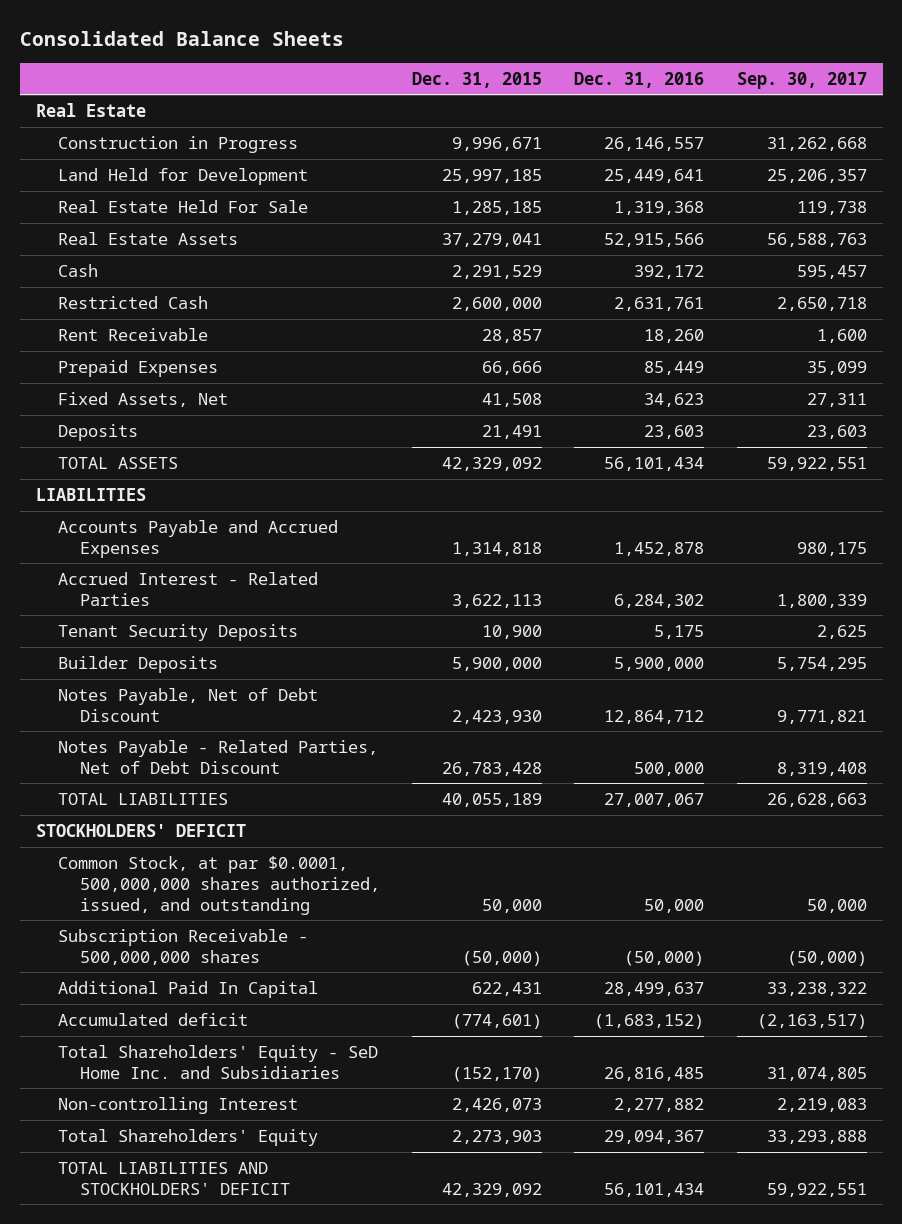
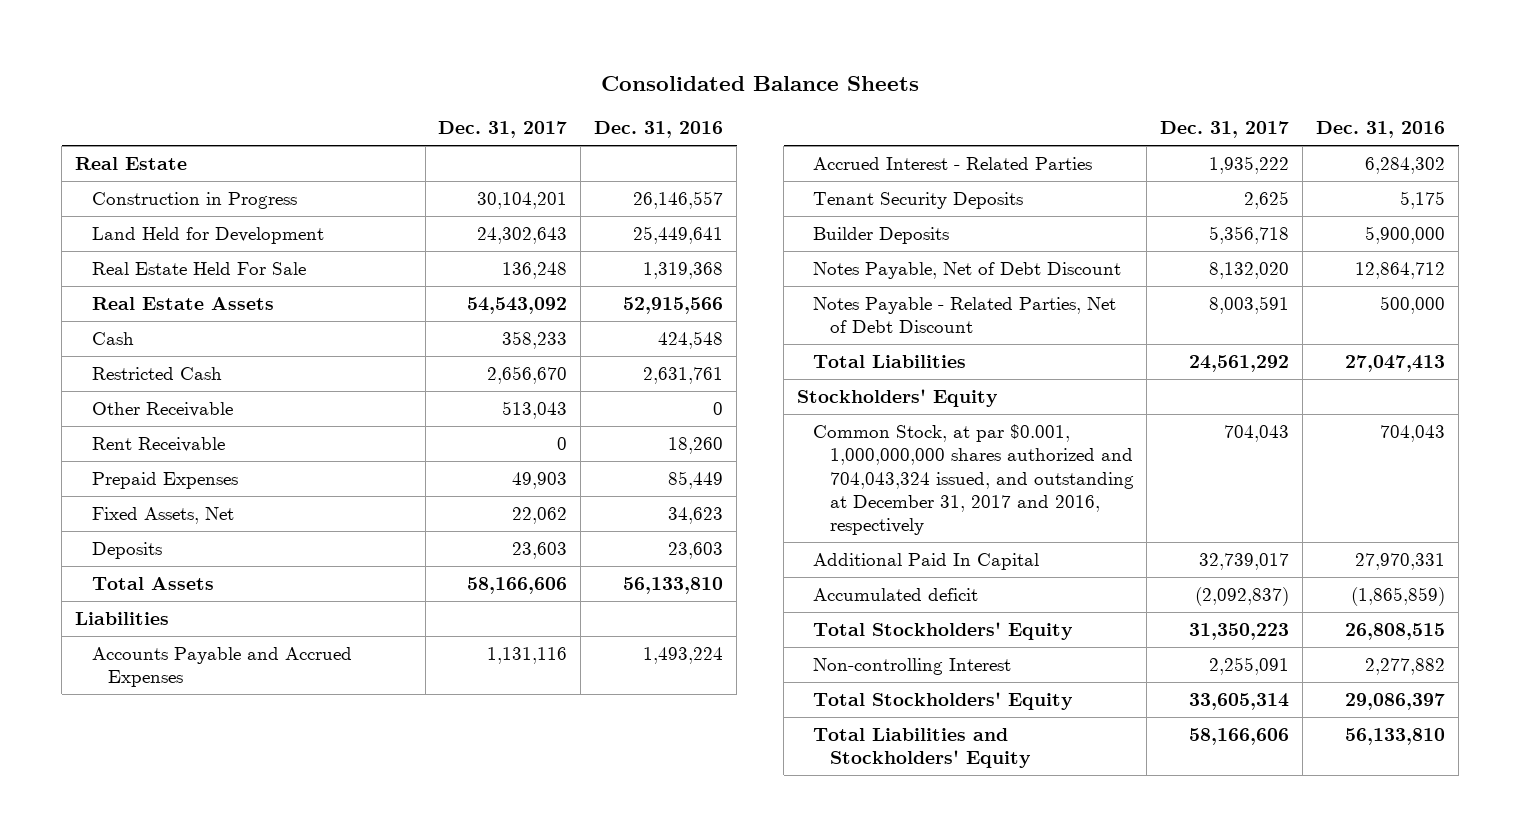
[411,71,542,88] Dec. 31, 2015 -> none
[736,71,867,89] Sep. 30, 2017 -> none
none -> [438,121,568,139] Dec. 31, 2017
[634,264,705,279] 392,172 -> [658,331,724,350] 424,548
none -> [91,402,233,418] Other Receivable
[57,456,178,469] TOTAL ASSETS -> [91,577,214,591] Total Assets
[604,456,705,471] 56,101,434 -> [623,577,724,595] 56,133,810
[35,487,146,501] LIABILITIES -> [75,612,170,626] Liabilities
[614,541,705,556] 1,452,878 -> [643,647,724,665] 1,493,224
[57,928,308,965] Subscription Receivable - 500,000,000 shares -> none
[57,792,228,805] TOTAL LIABILITIES -> [813,355,967,369] Total Liabilities
[604,792,705,807] 27,007,067 -> [1345,355,1446,373] 27,047,413
[35,823,246,837] STOCKHOLDERS' DEFICIT -> [797,389,999,408] Stockholders' Equity
[57,855,380,915] Common Stock, at par $0.0001, 500,000,000 shares authorized, issued, and outstanding -> [813,424,1134,536] Common Stock, at par $0.001, 1,000,000,000 shares authorized and 704,043,324 issued, and outstanding at December 31, 2017 and 2016, respectively
[644,898,705,913] 50,000 -> [1380,425,1446,443] 704,043
[604,981,705,996] 28,499,637 -> [1355,553,1446,571] 27,970,331
[594,1013,705,1029] (1,683,152) -> [1351,587,1446,607] (1,865,859)
[57,1044,378,1079] Total Shareholders' Equity - SeD Home Inc. and Subsidiaries -> [813,622,1074,641] Total Stockholders' Equity
[604,1066,705,1081] 26,816,485 -> [1345,623,1446,641] 26,808,515
[57,1128,318,1146] Total Shareholders' Equity -> [813,692,1074,711] Total Stockholders' Equity
[604,1129,705,1144] 29,094,367 -> [1345,693,1446,711] 29,086,397
[57,1161,290,1195] TOTAL LIABILITIES AND STOCKHOLDERS' DEFICIT -> [813,728,1031,769] Total Liabilities and Stockholders' Equity
[604,1182,705,1197] 56,101,434 -> [1345,728,1446,746] 56,133,810

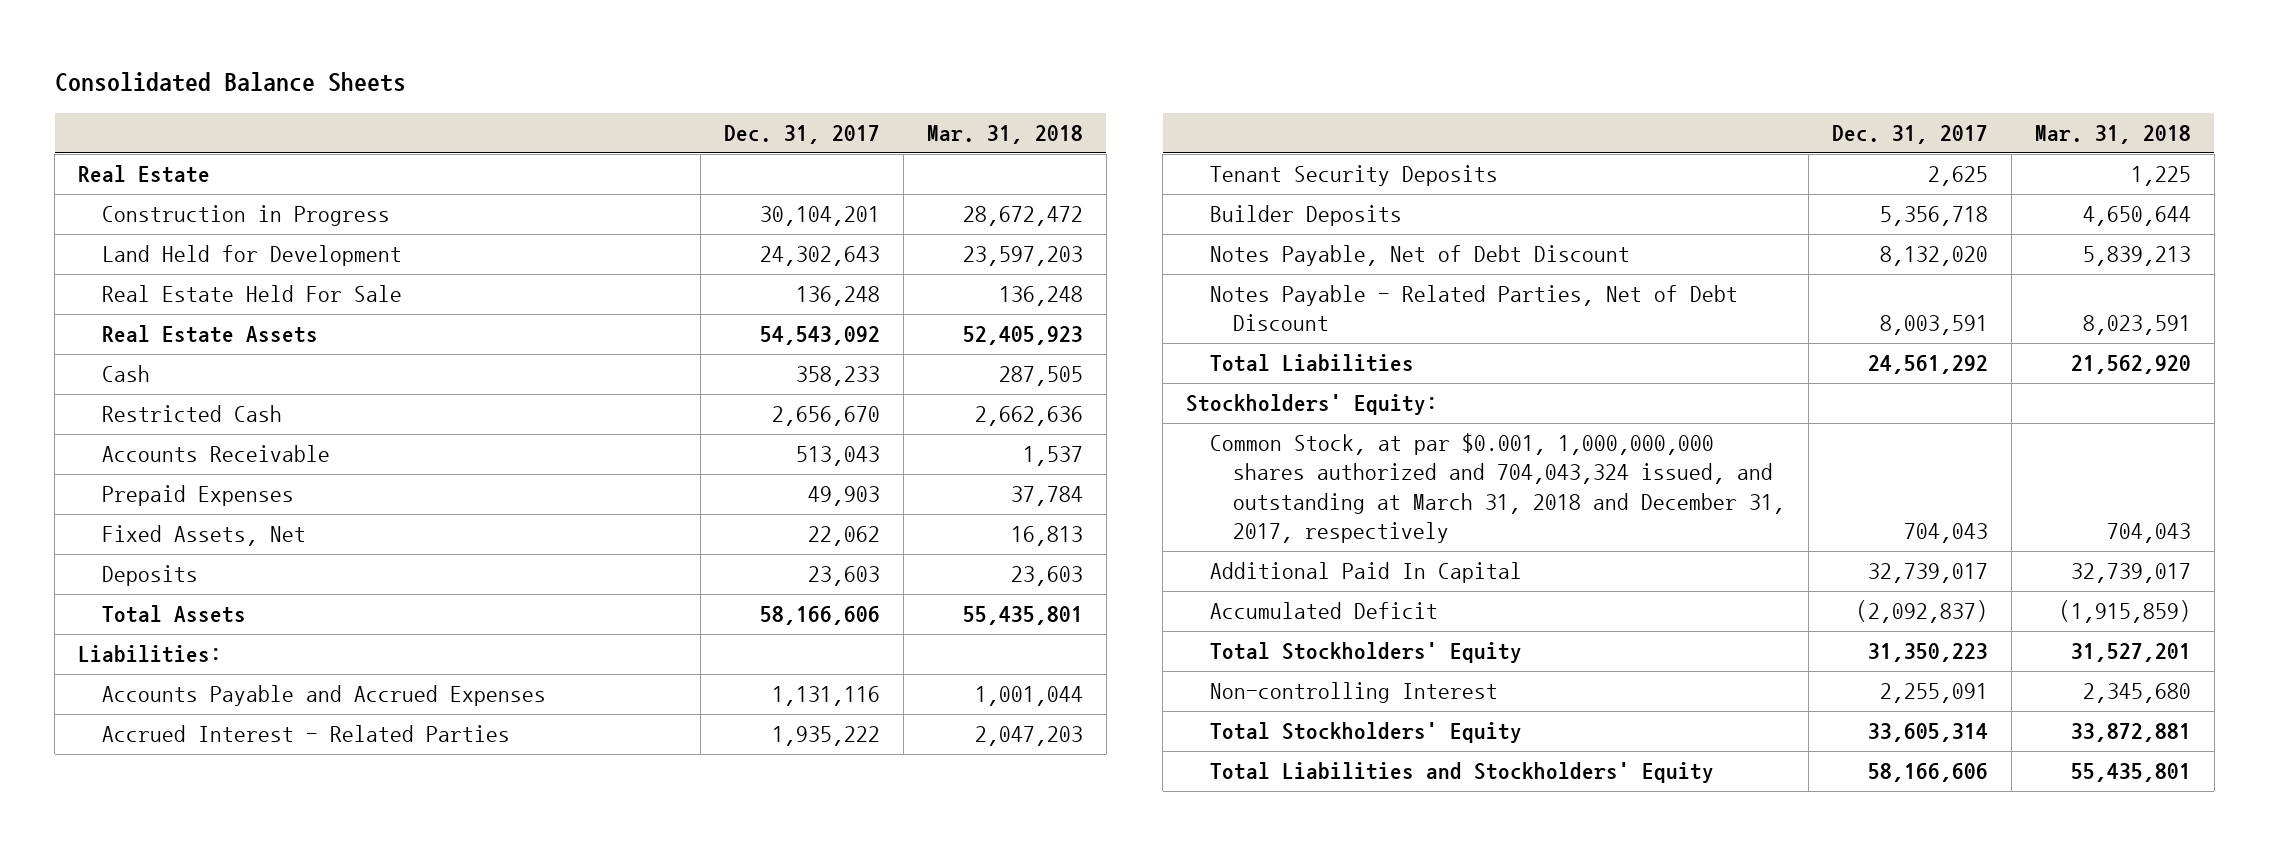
[594,121,724,139] Dec. 31, 2016 -> none
none -> [926,125,1083,145] Mar. 31, 2018
[91,437,225,453] Rent Receivable -> none
[91,402,233,418] Other Receivable -> [101,445,330,463] Accounts Receivable
[75,612,170,626] Liabilities -> [78,645,223,664] Liabilities:
[797,389,999,408] Stockholders' Equity -> [1186,394,1439,416] Stockholders' Equity:
[813,424,1134,536] Common Stock, at par $0.001, 1,000,000,000 shares authorized and 704,043,324 issued, and outstanding at December 31, 2017 and 2016, respectively -> [1209,433,1786,543] Common Stock, at par $0.001, 1,000,000,000 shares authorized and 704,043,324 issued, and outstanding at March 31, 2018 and December 31, 2017, respectively
[813,588,979,602] Accumulated deficit -> [1209,602,1438,620] Accumulated Deficit

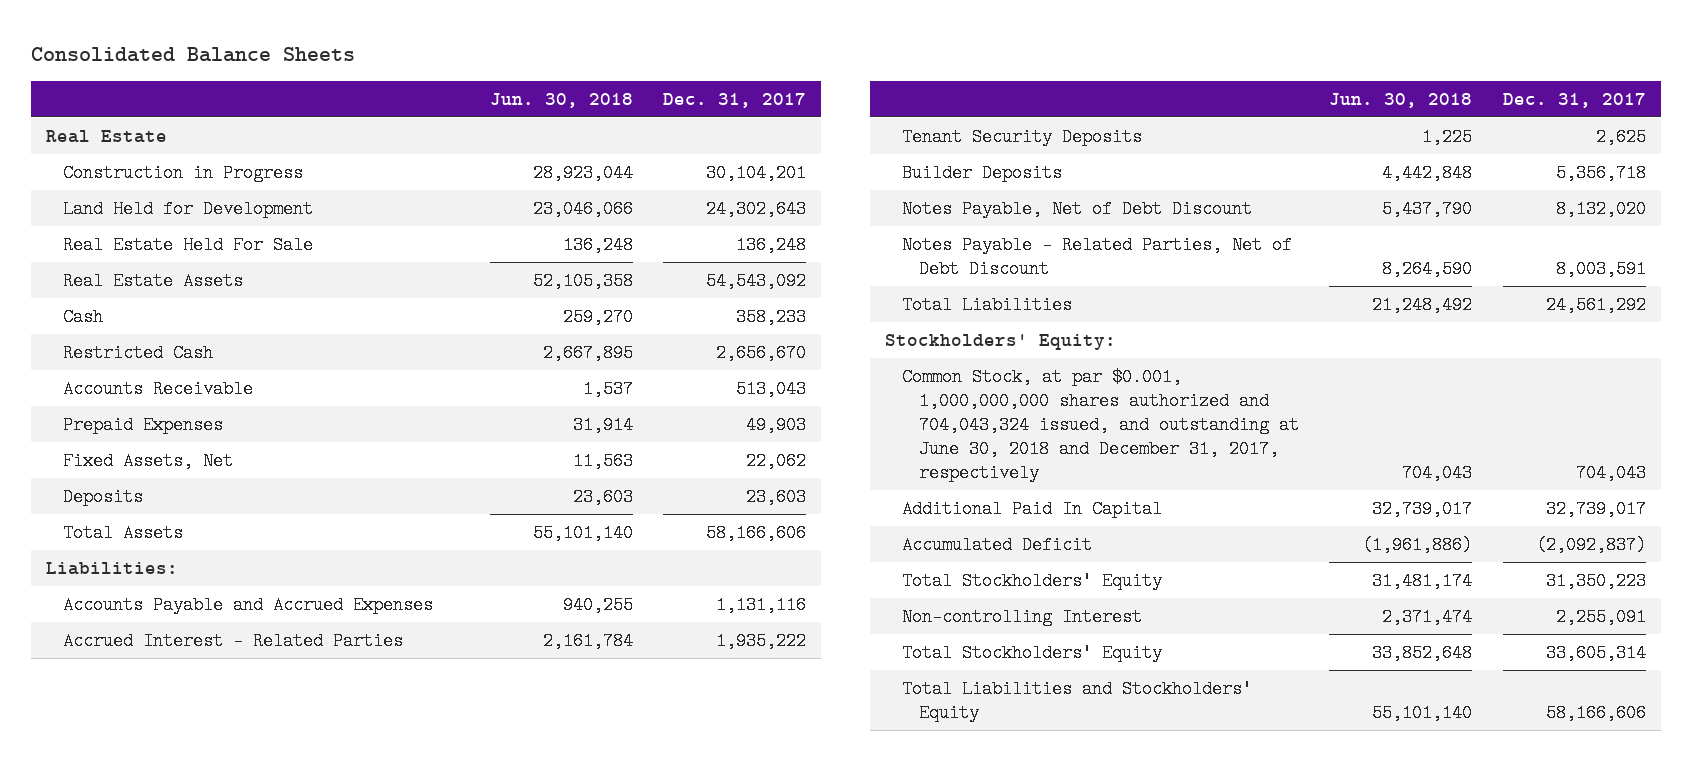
[926,125,1083,145] Mar. 31, 2018 -> none
none -> [490,92,634,108] Jun. 30, 2018
[1209,433,1786,543] Common Stock, at par $0.001, 1,000,000,000 shares authorized and 704,043,324 issued, and outstanding at March 31, 2018 and December 31, 2017, respectively -> [902,367,1300,482] Common Stock, at par $0.001, 1,000,000,000 shares authorized and 704,043,324 issued, and outstanding at June 30, 2018 and December 31, 2017, respectively

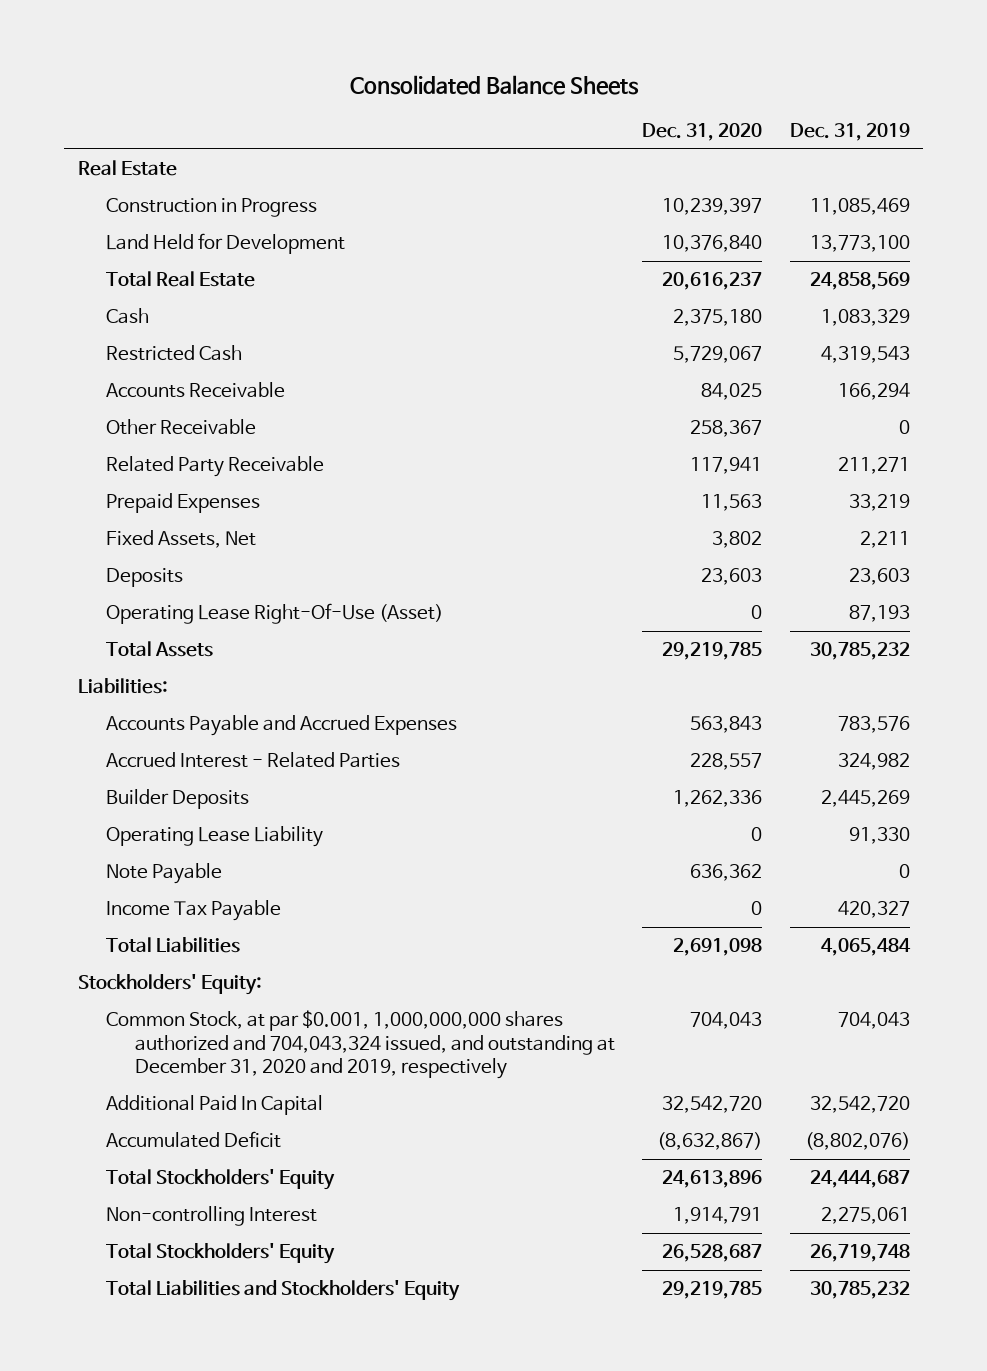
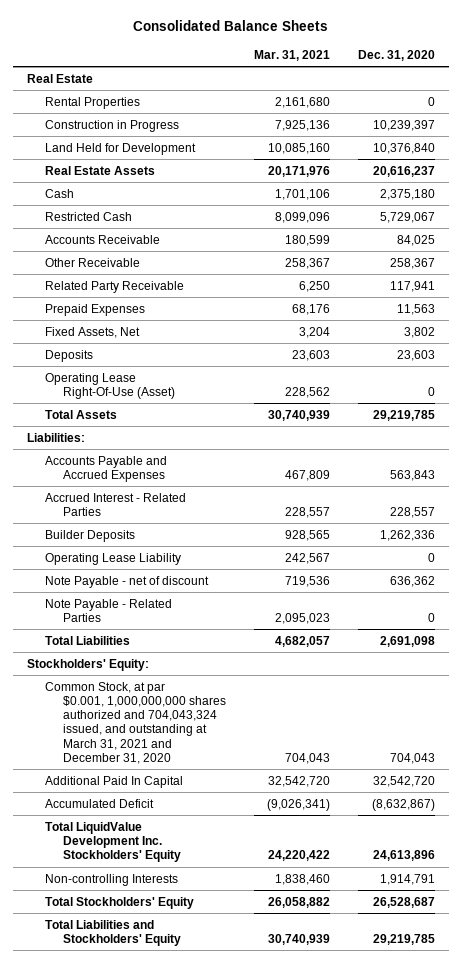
[789,122,910,141] Dec. 31, 2019 -> none
none -> [254,49,331,61] Mar. 31, 2021
none -> [45,96,141,109] Rental Properties
[106,271,256,288] Total Real Estate -> [45,165,156,175] Real Estate Assets
[106,900,282,922] Income Tax Payable -> none
[106,863,223,885] Note Payable -> [45,575,210,588] Note Payable - net of discount
none -> [45,598,173,622] Note Payable - Related Parties
[106,1010,616,1079] Common Stock, at par $0.001, 1,000,000,000 shares authorized and 704,043,324 issued, and outstanding at December 31, 2020 and 2019, respectively -> [45,681,226,764] Common Stock, at par $0.001, 1,000,000,000 shares authorized and 704,043,324 issued, and outstanding at March 31, 2021 and December 31, 2020
[106,1169,336,1191] Total Stockholders' Equity -> [45,821,181,863] Total LiquidValue Development Inc. Stockholders' Equity
[106,1206,318,1227] Non-controlling Interest -> [45,873,179,886] Non-controlling Interests

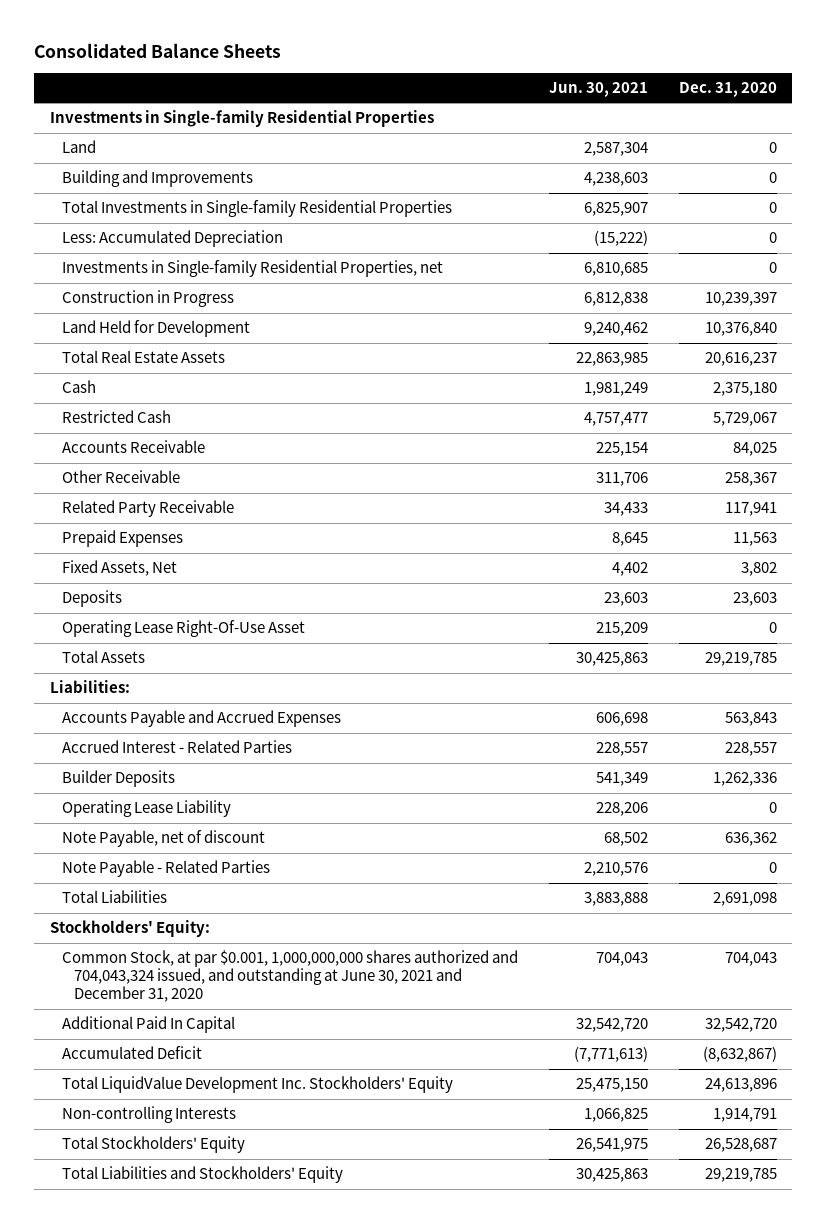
[254,49,331,61] Mar. 31, 2021 -> none
none -> [548,82,648,98] Jun. 30, 2021
[27,73,94,83] Real Estate -> none
[45,96,141,109] Rental Properties -> none
none -> [49,110,434,128] Investments in Single-family Residential Properties
none -> [61,140,96,154] Land
none -> [61,170,253,188] Building and Improvements
none -> [61,200,452,218] Total Investments in Single-family Residential Properties
none -> [61,230,283,248] Less: Accumulated Depreciation
none -> [61,260,443,278] Investments in Single-family Residential Properties, net
[45,165,156,175] Real Estate Assets -> [61,350,225,364] Total Real Estate Assets
[45,372,175,399] Operating Lease Right-Of-Use (Asset) -> [61,620,305,638] Operating Lease Right-Of-Use Asset
[45,575,210,588] Note Payable - net of discount -> [61,830,265,848] Note Payable, net of discount
[45,681,226,764] Common Stock, at par $0.001, 1,000,000,000 shares authorized and 704,043,324 issued, and outstanding at March 31, 2021 and December 31, 2020 -> [61,950,518,1003] Common Stock, at par $0.001, 1,000,000,000 shares authorized and 704,043,324 issued, and outstanding at June 30, 2021 and December 31, 2020

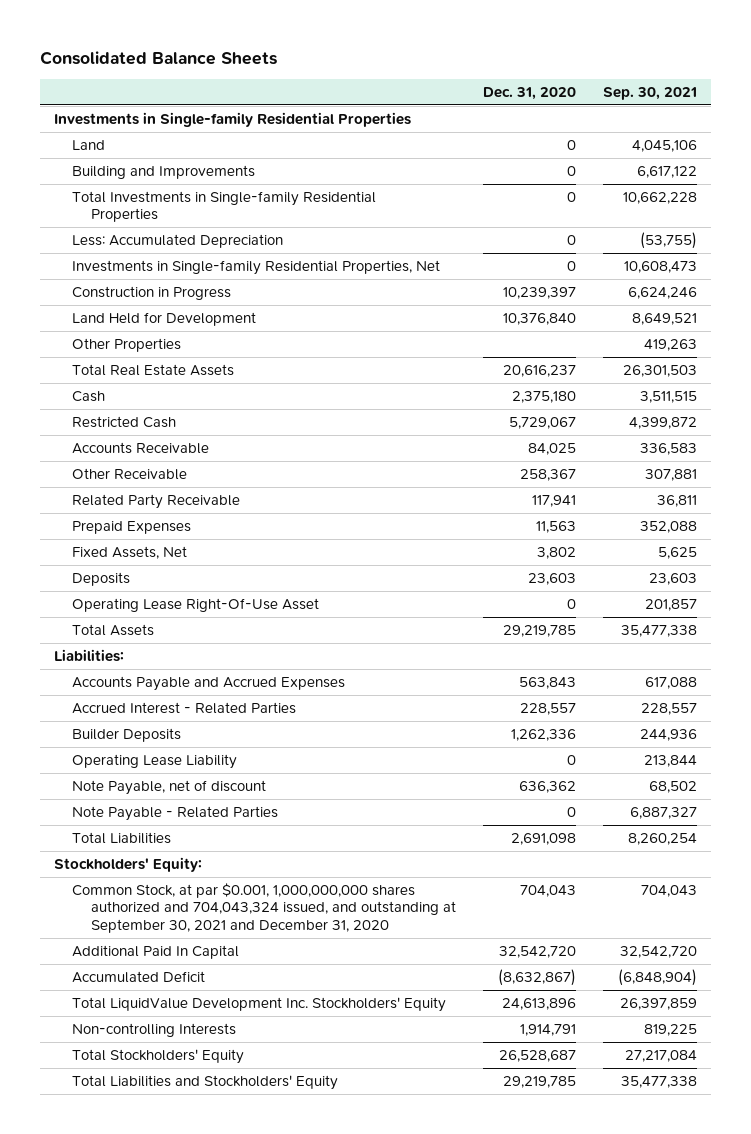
[548,82,648,98] Jun. 30, 2021 -> none
none -> [603,86,698,100] Sep. 30, 2021
[61,260,443,278] Investments in Single-family Residential Properties, net -> [72,260,441,276] Investments in Single-family Residential Properties, Net
none -> [72,338,182,353] Other Properties
[61,950,518,1003] Common Stock, at par $0.001, 1,000,000,000 shares authorized and 704,043,324 issued, and outstanding at June 30, 2021 and December 31, 2020 -> [72,883,456,933] Common Stock, at par $0.001, 1,000,000,000 shares authorized and 704,043,324 issued, and outstanding at September 30, 2021 and December 31, 2020

